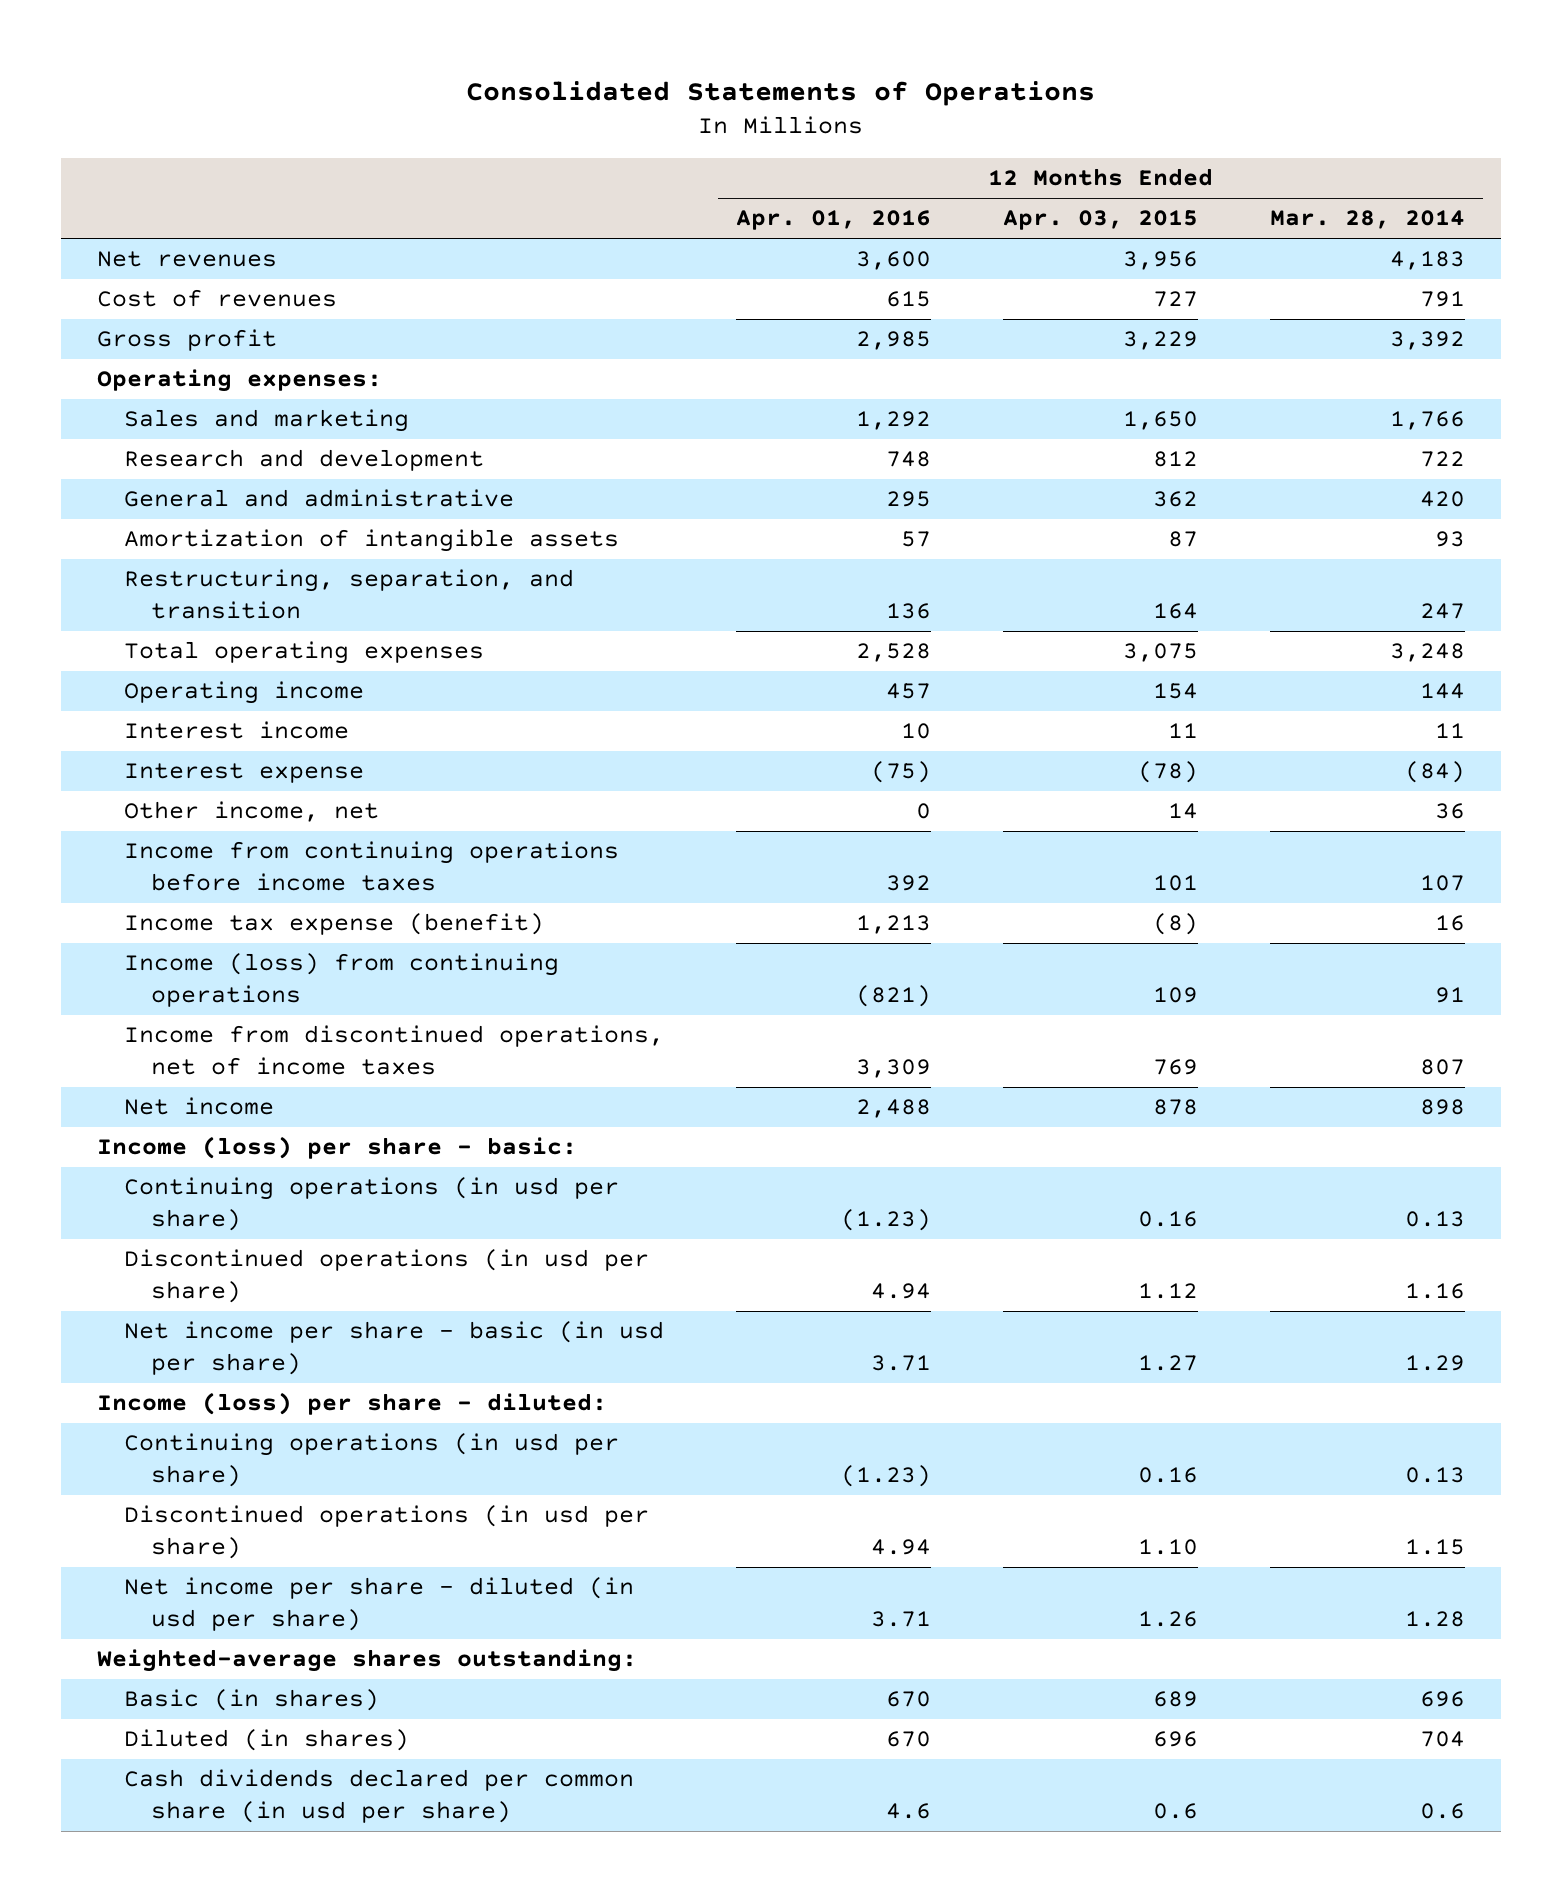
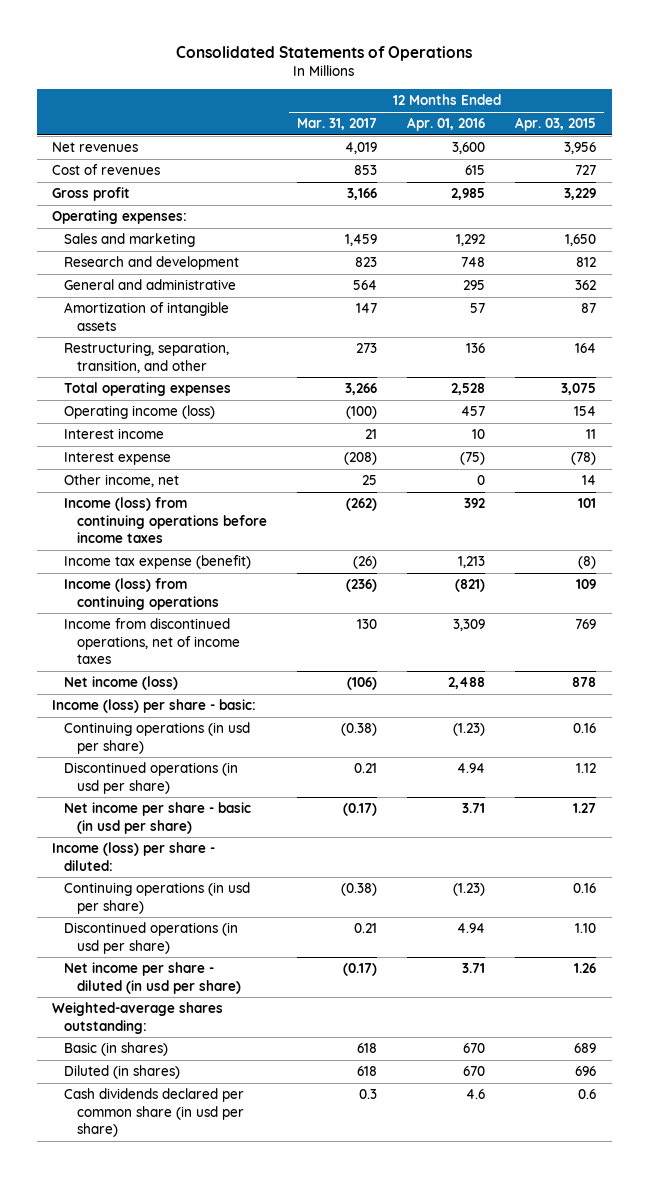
[1270,210,1466,230] Mar. 28, 2014 -> none
none -> [296,118,377,131] Mar. 31, 2017
[124,569,575,619] Restructuring, separation, and transition -> [64,342,230,373] Restructuring, separation, transition, and other
[124,681,365,705] Operating income -> [64,405,216,420] Operating income (loss)
[124,841,620,891] Income from continuing operations before income taxes -> [64,497,267,544] Income (loss) from continuing operations before income taxes
[124,1097,275,1116] Net income -> [64,676,179,691] Net income (loss)

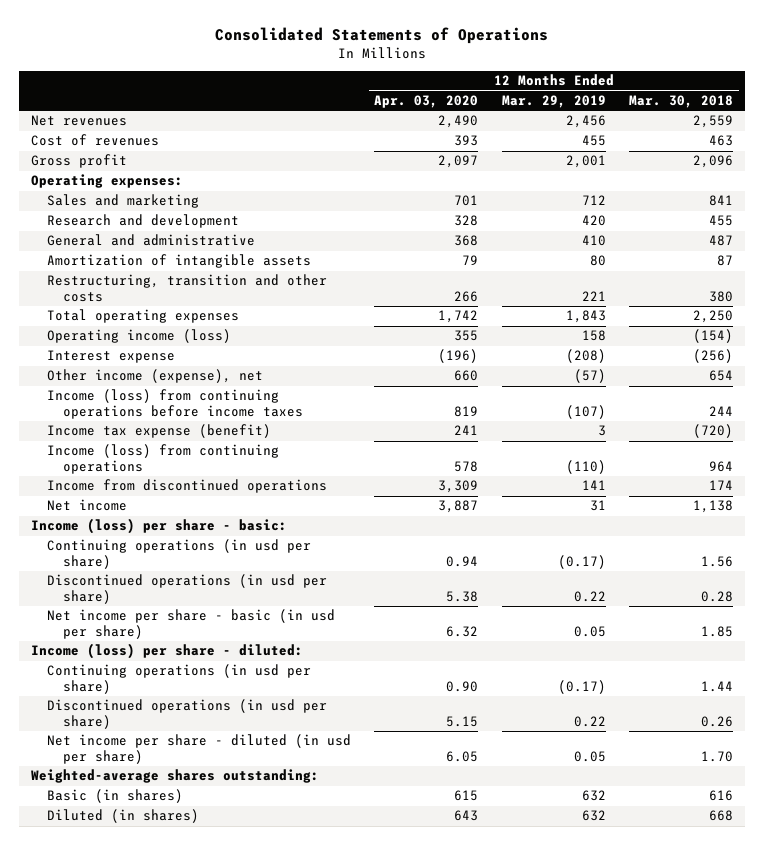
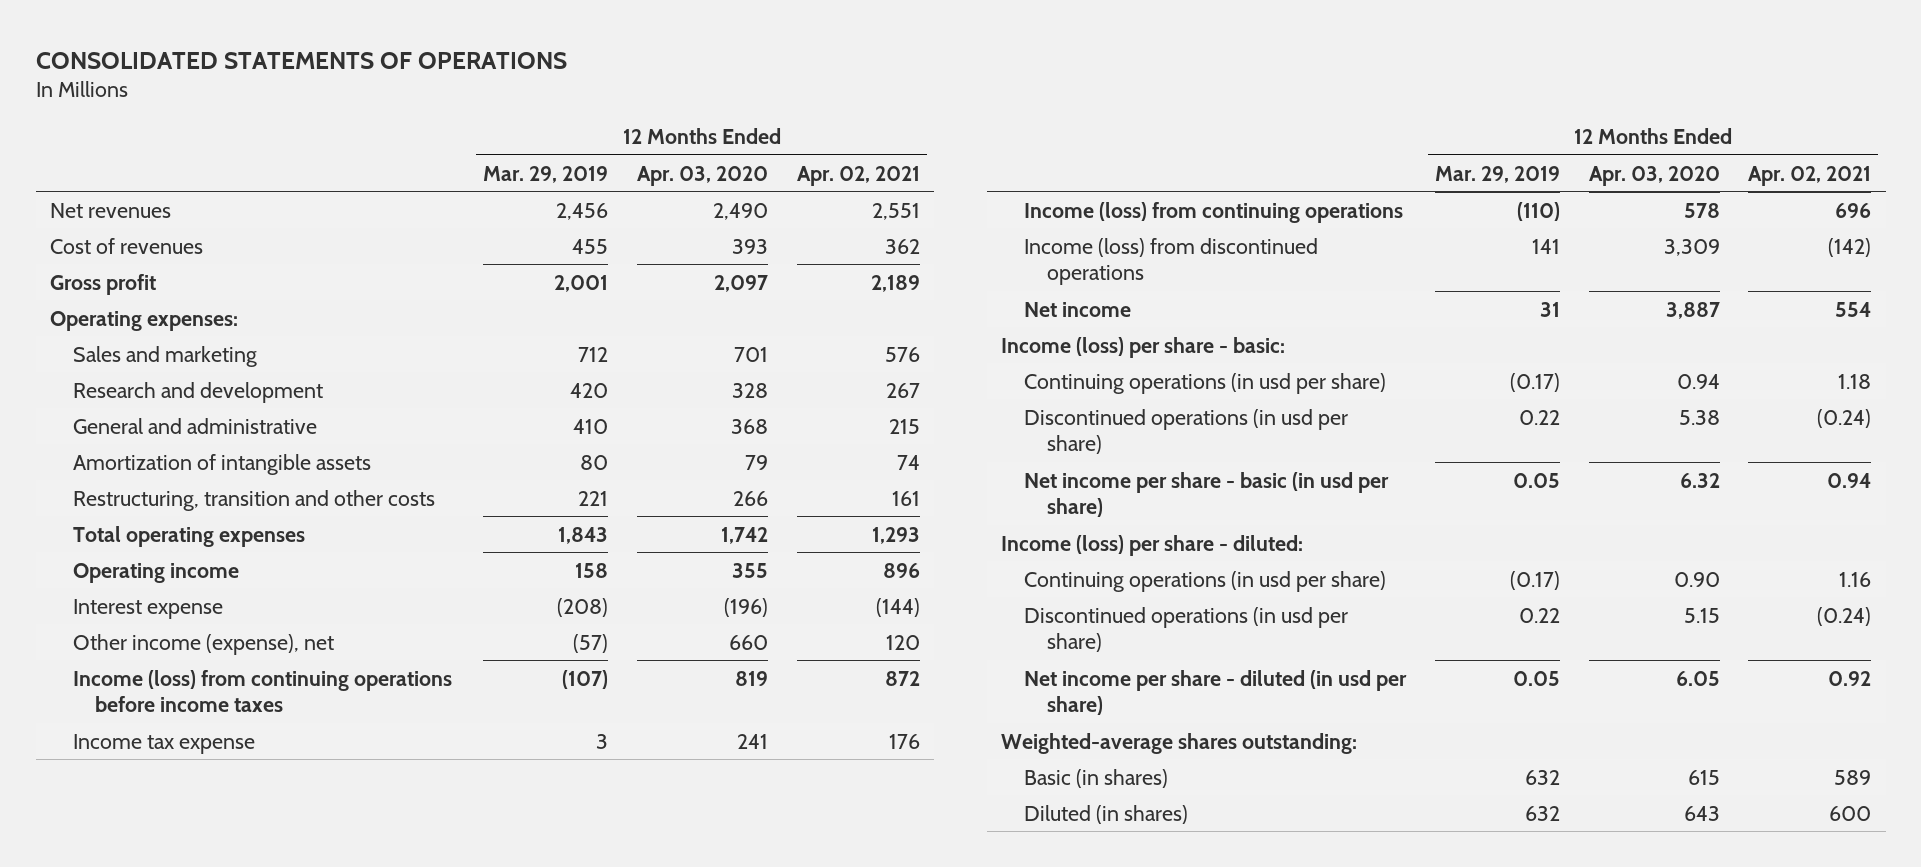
[215,26,549,44] Consolidated Statements of Operations -> [35,51,567,69] CONSOLIDATED STATEMENTS OF OPERATIONS
[629,94,734,108] Mar. 30, 2018 -> none
none -> [796,165,920,186] Apr. 02, 2021
[46,329,231,344] Operating income (loss) -> [72,562,239,583] Operating income
[46,424,271,439] Income tax expense (benefit) -> [72,733,255,754] Income tax expense
[46,479,327,494] Income from discontinued operations -> [1024,237,1319,286] Income (loss) from discontinued operations

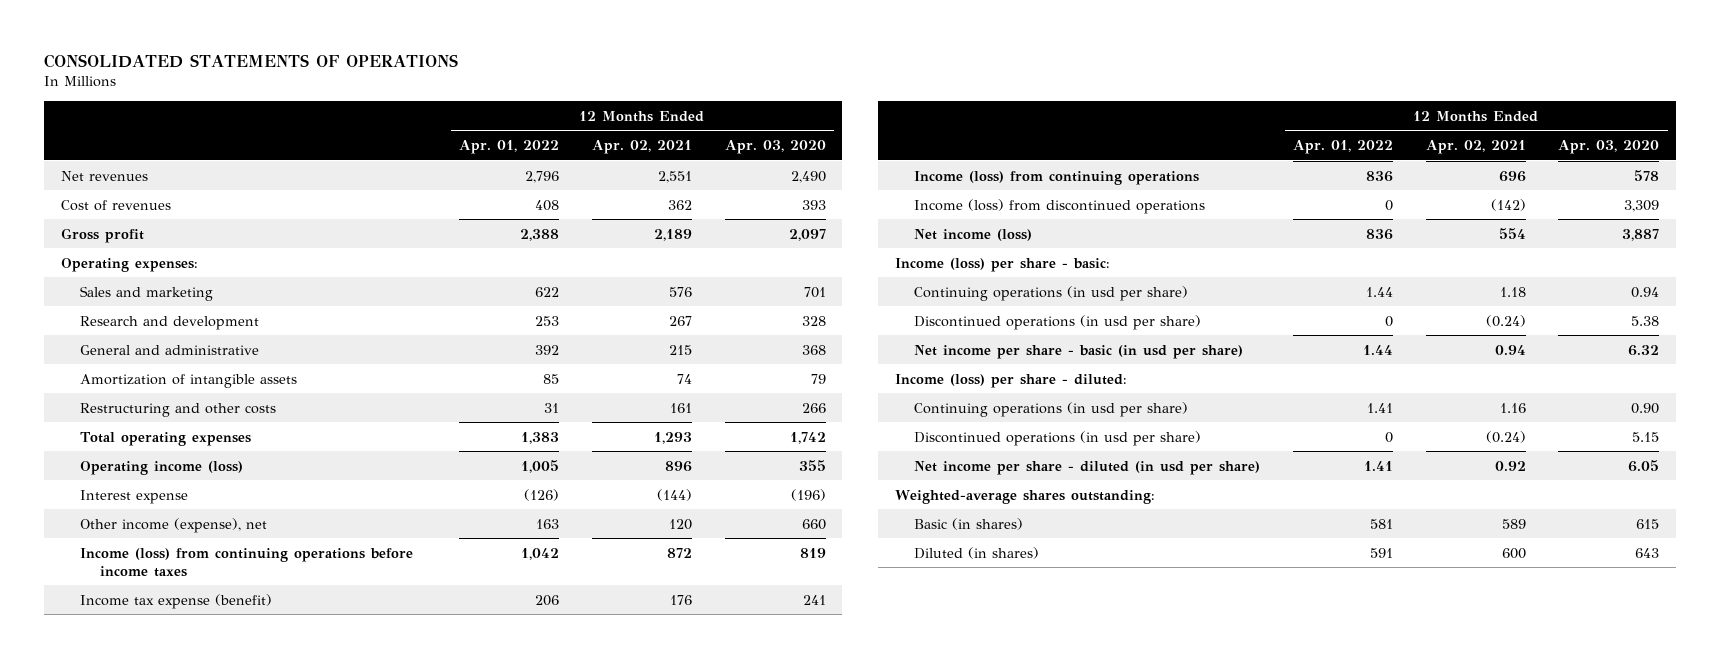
[483,165,609,183] Mar. 29, 2019 -> none
none -> [458,140,559,155] Apr. 01, 2022
[72,489,435,511] Restructuring, transition and other costs -> [80,402,277,417] Restructuring and other costs
[72,562,239,583] Operating income -> [80,460,244,475] Operating income (loss)
[72,733,255,754] Income tax expense -> [80,593,273,609] Income tax expense (benefit)
[1024,301,1132,317] Net income -> [914,228,1033,241] Net income (loss)

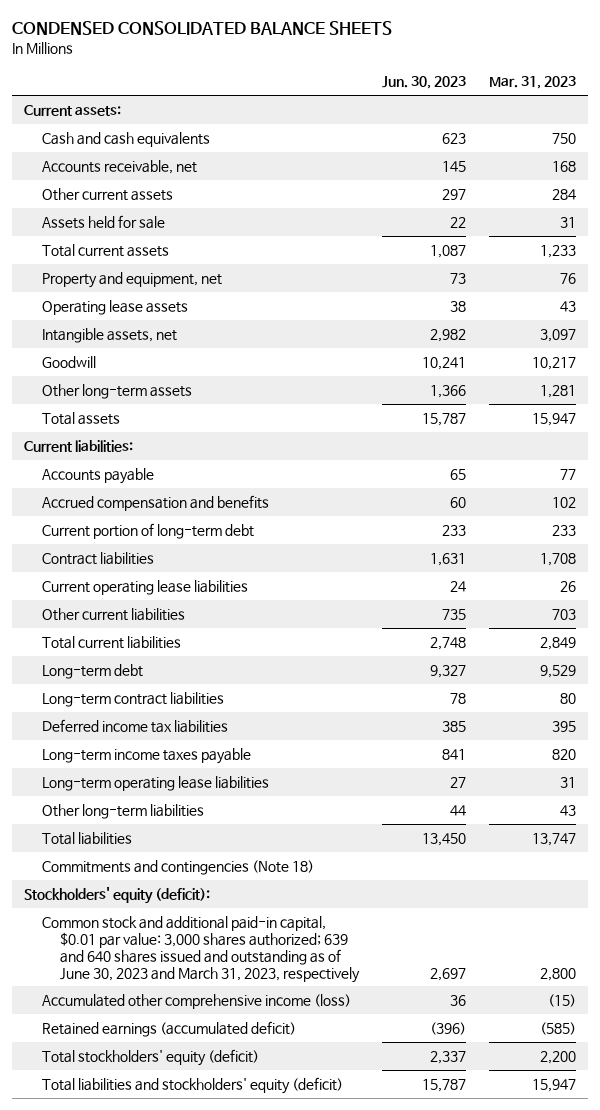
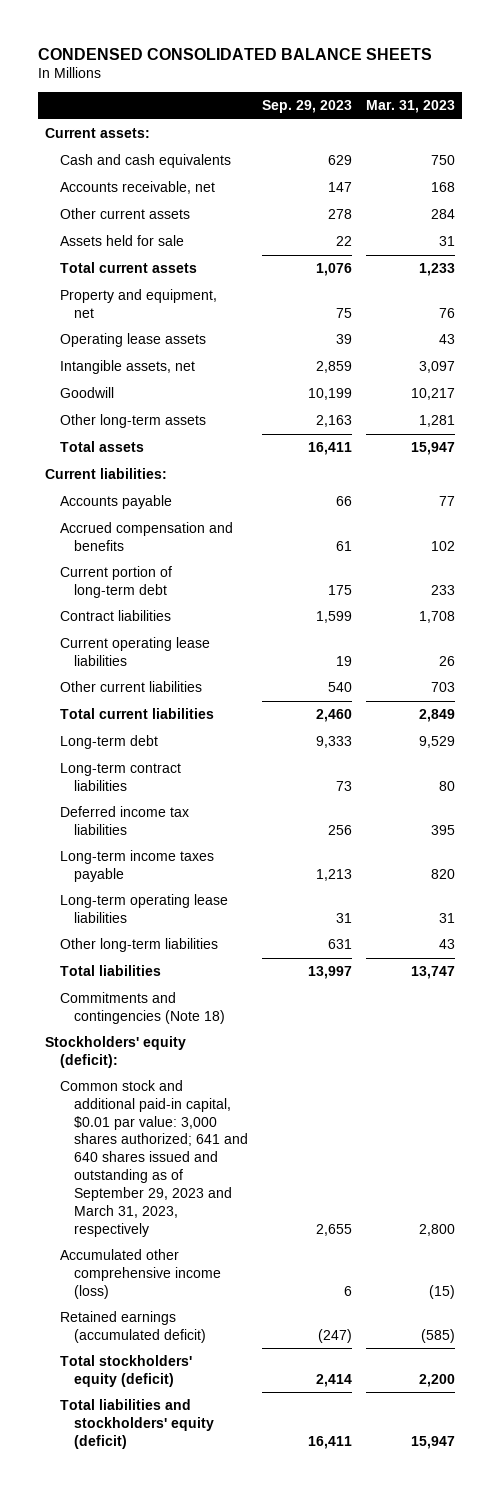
[381,76,466,90] Jun. 30, 2023 -> none
none -> [262,100,353,114] Sep. 29, 2023
[41,916,360,983] Common stock and additional paid-in capital, $0.01 par value: 3,000 shares authorized; 639 and 640 shares issued and outstanding as of June 30, 2023 and March 31, 2023, respectively -> [59,1080,249,1237] Common stock and additional paid-in capital, $0.01 par value: 3,000 shares authorized; 641 and 640 shares issued and outstanding as of September 29, 2023 and March 31, 2023, respectively

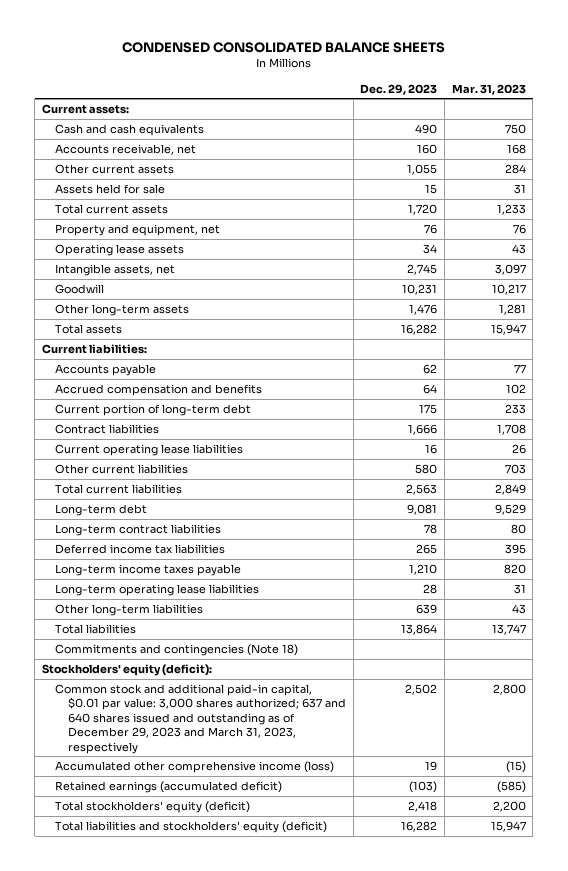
[262,100,353,114] Sep. 29, 2023 -> none
none -> [360,83,438,95] Dec. 29, 2023
[59,1080,249,1237] Common stock and additional paid-in capital, $0.01 par value: 3,000 shares authorized; 641 and 640 shares issued and outstanding as of September 29, 2023 and March 31, 2023, respectively -> [55,683,347,754] Common stock and additional paid-in capital, $0.01 par value: 3,000 shares authorized; 637 and 640 shares issued and outstanding as of December 29, 2023 and March 31, 2023, respectively

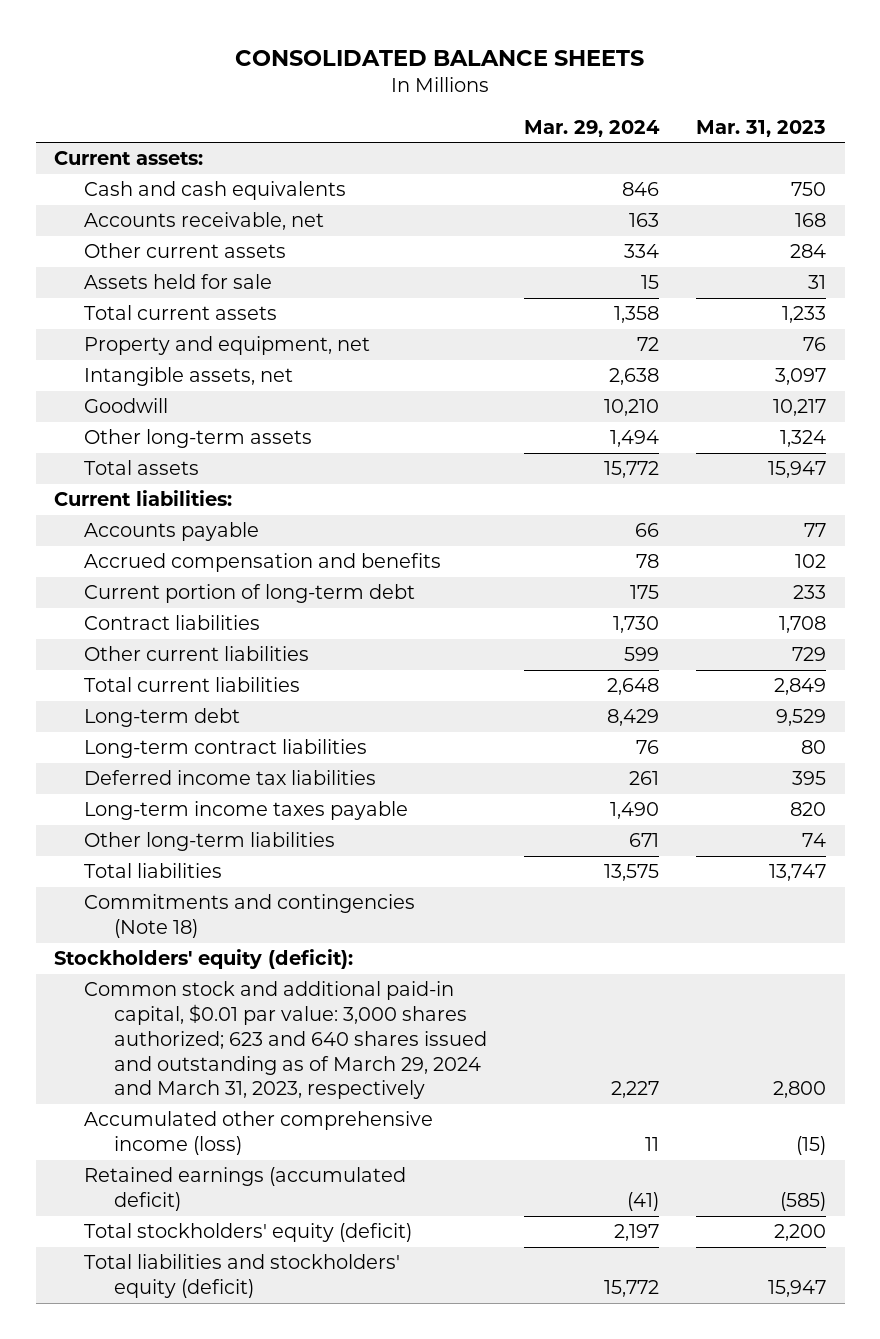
[121,42,445,54] CONDENSED CONSOLIDATED BALANCE SHEETS -> [235,49,645,66] CONSOLIDATED BALANCE SHEETS
[360,83,438,95] Dec. 29, 2023 -> none
none -> [524,119,661,137] Mar. 29, 2024
[55,243,185,256] Operating lease assets -> none
[498,303,526,315] 1,281 -> [780,430,827,448] 1,324
[55,443,244,456] Current operating lease liabilities -> none
[504,463,526,474] 703 -> [792,647,827,662] 729
[55,583,260,596] Long-term operating lease liabilities -> none
[511,603,526,614] 43 -> [802,833,827,848] 74
[55,683,347,754] Common stock and additional paid-in capital, $0.01 par value: 3,000 shares authorized; 637 and 640 shares issued and outstanding as of December 29, 2023 and March 31, 2023, respectively -> [84,981,488,1100] Common stock and additional paid-in capital, $0.01 par value: 3,000 shares authorized; 623 and 640 shares issued and outstanding as of March 29, 2024 and March 31, 2023, respectively

